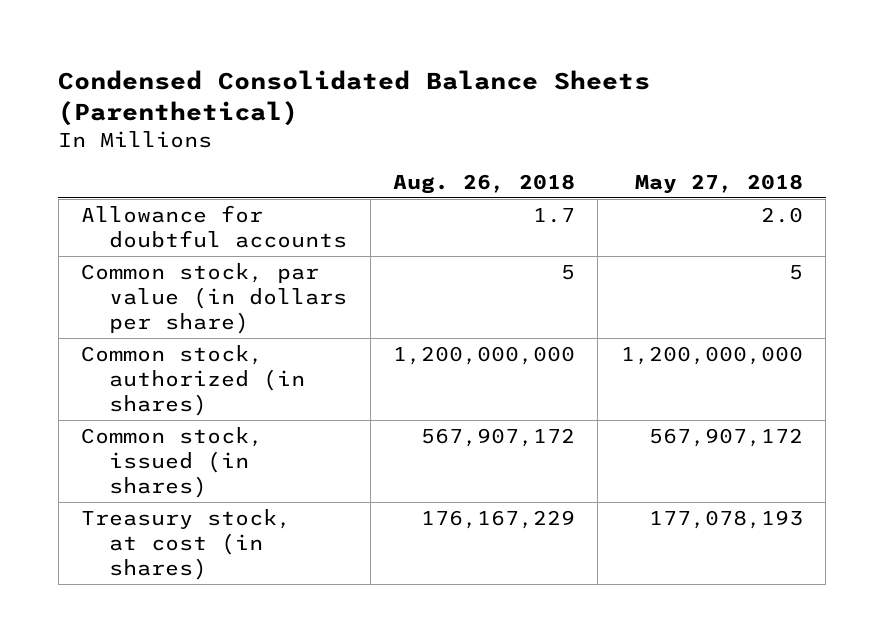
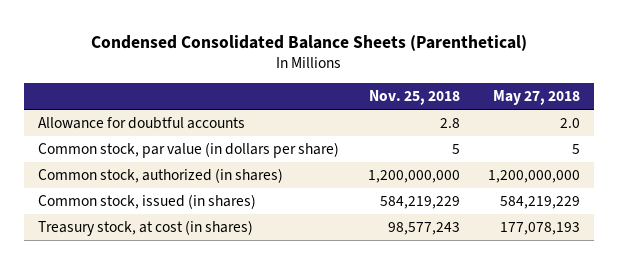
[393,174,576,195] Aug. 26, 2018 -> none
none -> [368,90,460,106] Nov. 25, 2018
[648,427,803,447] 567,907,172 -> [500,195,581,209] 584,219,229

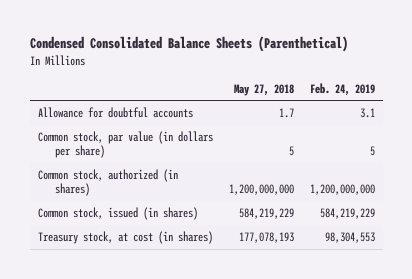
[368,90,460,106] Nov. 25, 2018 -> none
none -> [309,82,375,96] Feb. 24, 2019
[560,117,581,128] 2.0 -> [278,108,294,119] 1.7

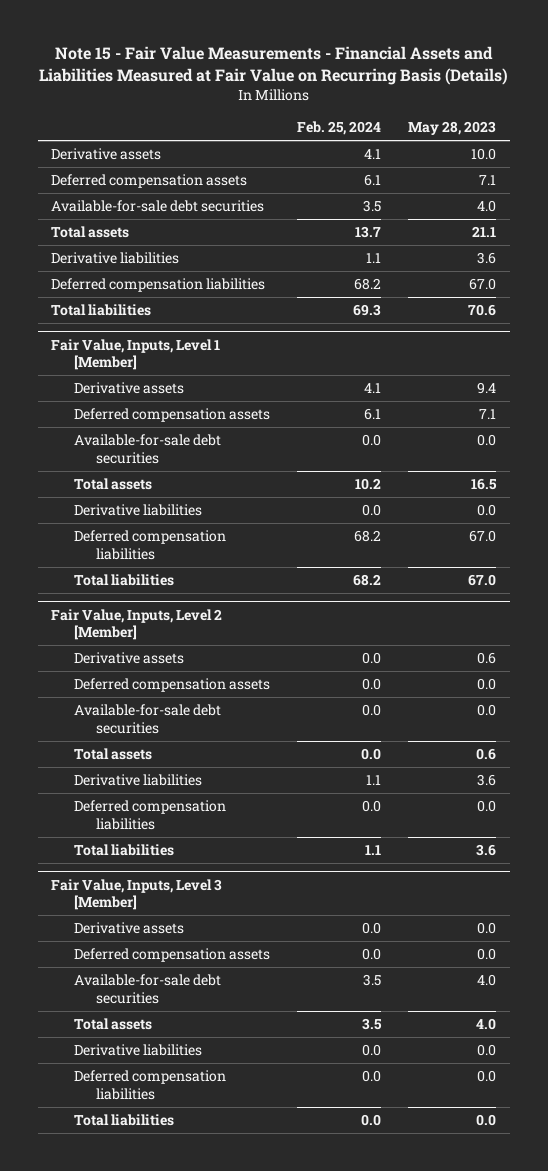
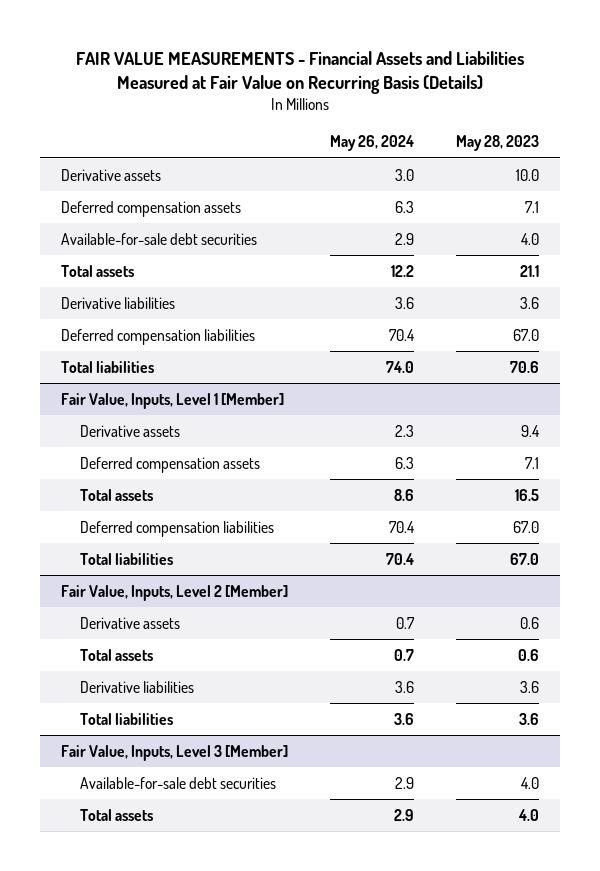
[38,46,508,86] Note 15 - Fair Value Measurements - Financial Assets and Liabilities Measured at Fair Value on Recurring Basis (Details) -> [76,50,525,94] FAIR VALUE MEASUREMENTS - Financial Assets and Liabilities Measured at Fair Value on Recurring Basis (Details)
[297,121,382,136] Feb. 25, 2024 -> none
none -> [330,135,415,152] May 26, 2024
[73,434,221,464] Available-for-sale debt securities -> none
[73,504,202,517] Derivative liabilities -> none
[73,678,270,693] Deferred compensation assets -> none
[73,704,221,734] Available-for-sale debt securities -> none
[73,800,226,830] Deferred compensation liabilities -> none
[73,922,184,935] Derivative assets -> none
[73,948,270,963] Deferred compensation assets -> none
[73,1044,202,1057] Derivative liabilities -> none
[73,1070,226,1100] Deferred compensation liabilities -> none
[73,1114,174,1127] Total liabilities -> none

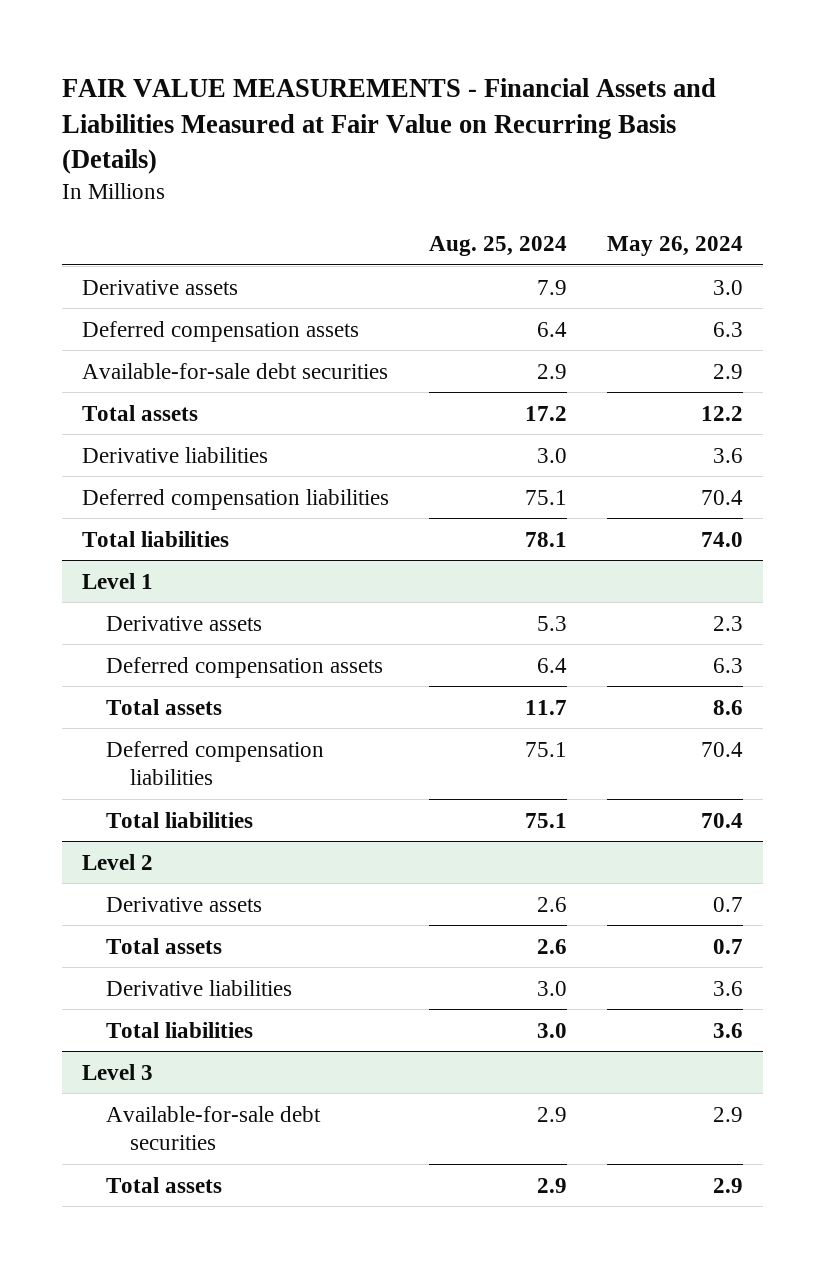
[456,135,540,152] May 28, 2023 -> none
none -> [428,235,567,256] Aug. 25, 2024
[61,392,285,409] Fair Value, Inputs, Level 1 [Member] -> [81,572,153,589] Level 1
[61,584,289,601] Fair Value, Inputs, Level 2 [Member] -> [81,853,153,870] Level 2
[61,744,289,761] Fair Value, Inputs, Level 3 [Member] -> [81,1063,153,1080] Level 3

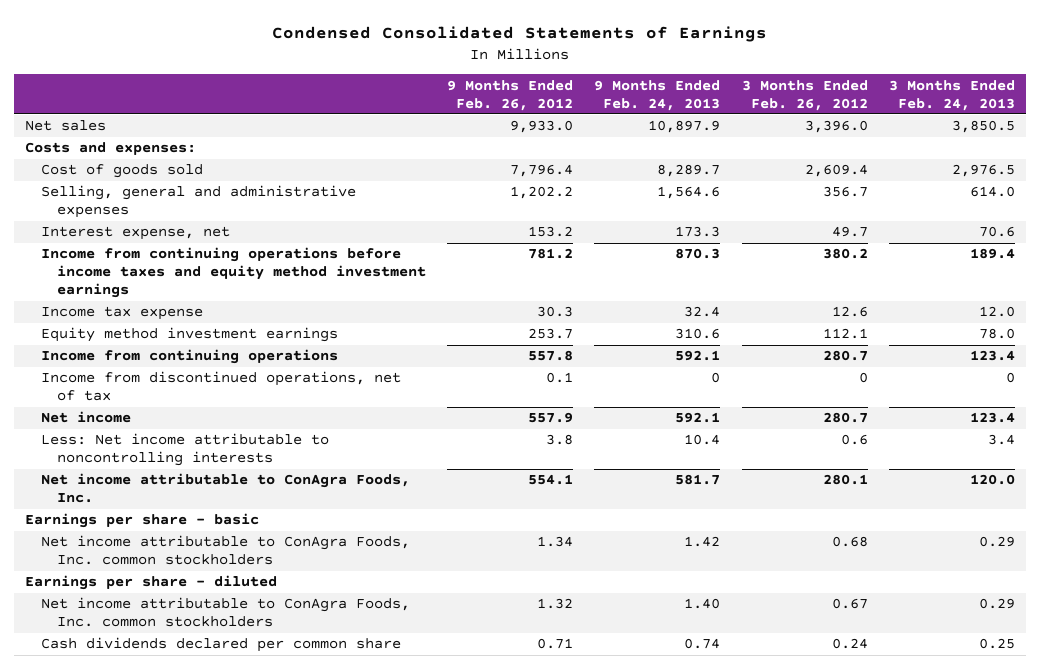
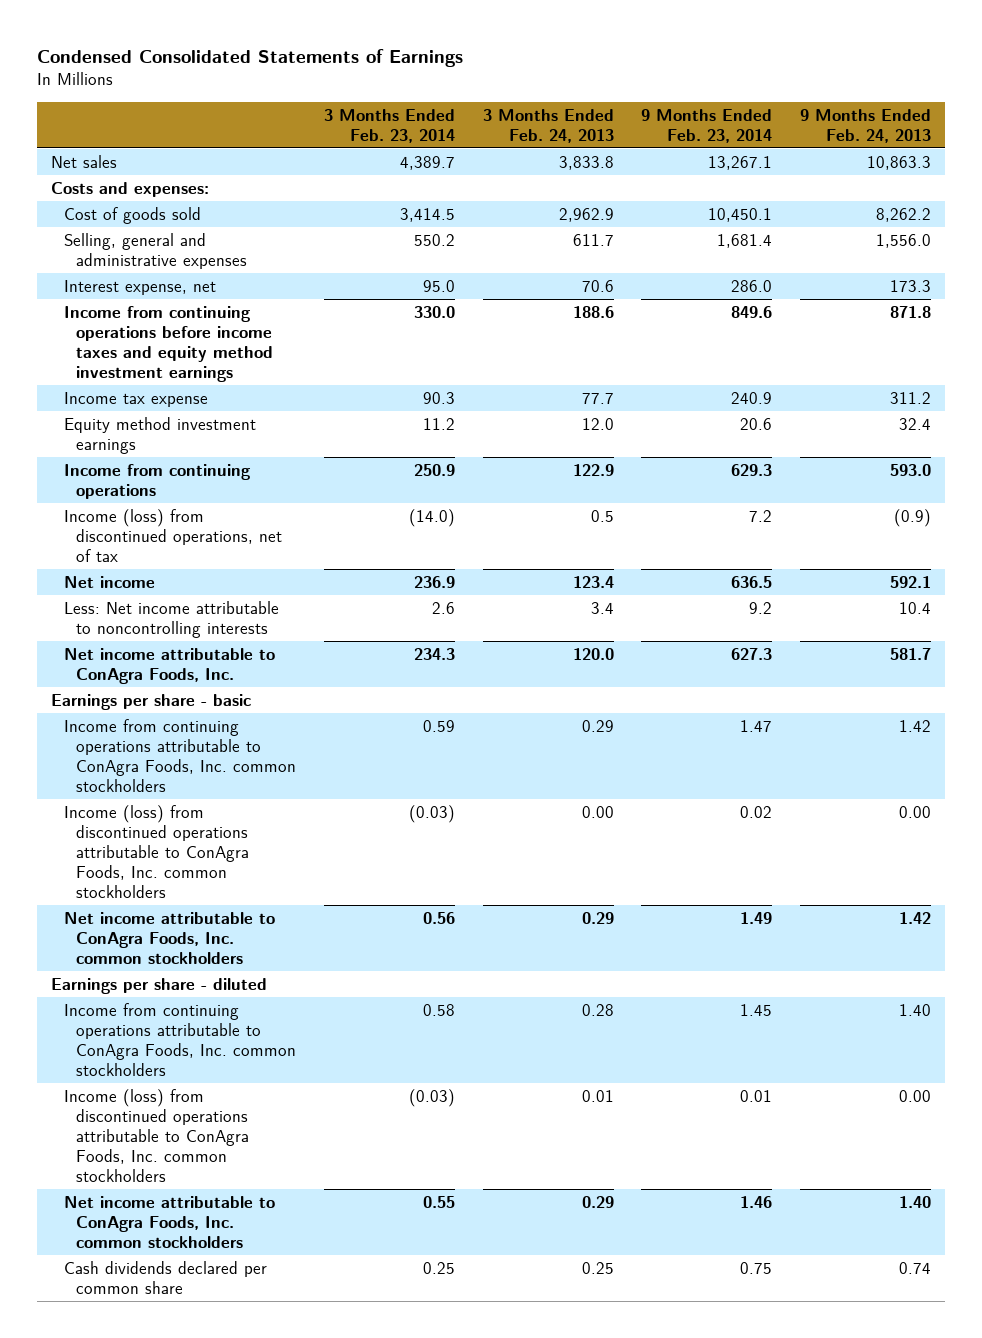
[446,79,573,111] 9 Months Ended Feb. 26, 2012 -> none
[741,79,868,111] 3 Months Ended Feb. 26, 2012 -> none
none -> [323,108,455,143] 3 Months Ended Feb. 23, 2014
none -> [641,108,773,143] 9 Months Ended Feb. 23, 2014
[648,120,721,134] 10,897.9 -> [867,155,932,170] 10,863.3
[951,120,1015,134] 3,850.5 -> [558,155,614,170] 3,833.8
[657,164,721,178] 8,289.7 -> [876,207,932,222] 8,262.2
[951,164,1015,178] 2,976.5 -> [558,207,614,222] 2,962.9
[657,186,721,200] 1,564.6 -> [876,233,932,248] 1,556.0
[969,186,1015,198] 614.0 -> [572,233,614,246] 611.7
[675,248,721,260] 870.3 -> [890,305,932,318] 871.8
[969,248,1015,260] 189.4 -> [572,305,614,318] 188.6
[684,306,721,318] 32.4 -> [890,391,932,404] 311.2
[978,306,1015,318] 12.0 -> [581,392,614,404] 77.7
[675,328,721,340] 310.6 -> [899,417,932,430] 32.4
[978,328,1015,340] 78.0 -> [581,417,614,430] 12.0
[675,350,721,362] 592.1 -> [890,463,932,476] 593.0
[969,350,1015,362] 123.4 -> [572,463,614,476] 122.9
[40,371,401,402] Income from discontinued operations, net of tax -> [63,508,283,562] Income (loss) from discontinued operations, net of tax
[711,372,721,384] 0 -> [894,508,932,527] (0.9)
[1005,372,1015,384] 0 -> [590,509,614,522] 0.5
none -> [63,718,297,793] Income from continuing operations attributable to ConAgra Foods, Inc. common stockholders
none -> [63,804,250,899] Income (loss) from discontinued operations attributable to ConAgra Foods, Inc. common stockholders
none -> [63,1002,297,1077] Income from continuing operations attributable to ConAgra Foods, Inc. common stockholders
none -> [63,1088,250,1183] Income (loss) from discontinued operations attributable to ConAgra Foods, Inc. common stockholders

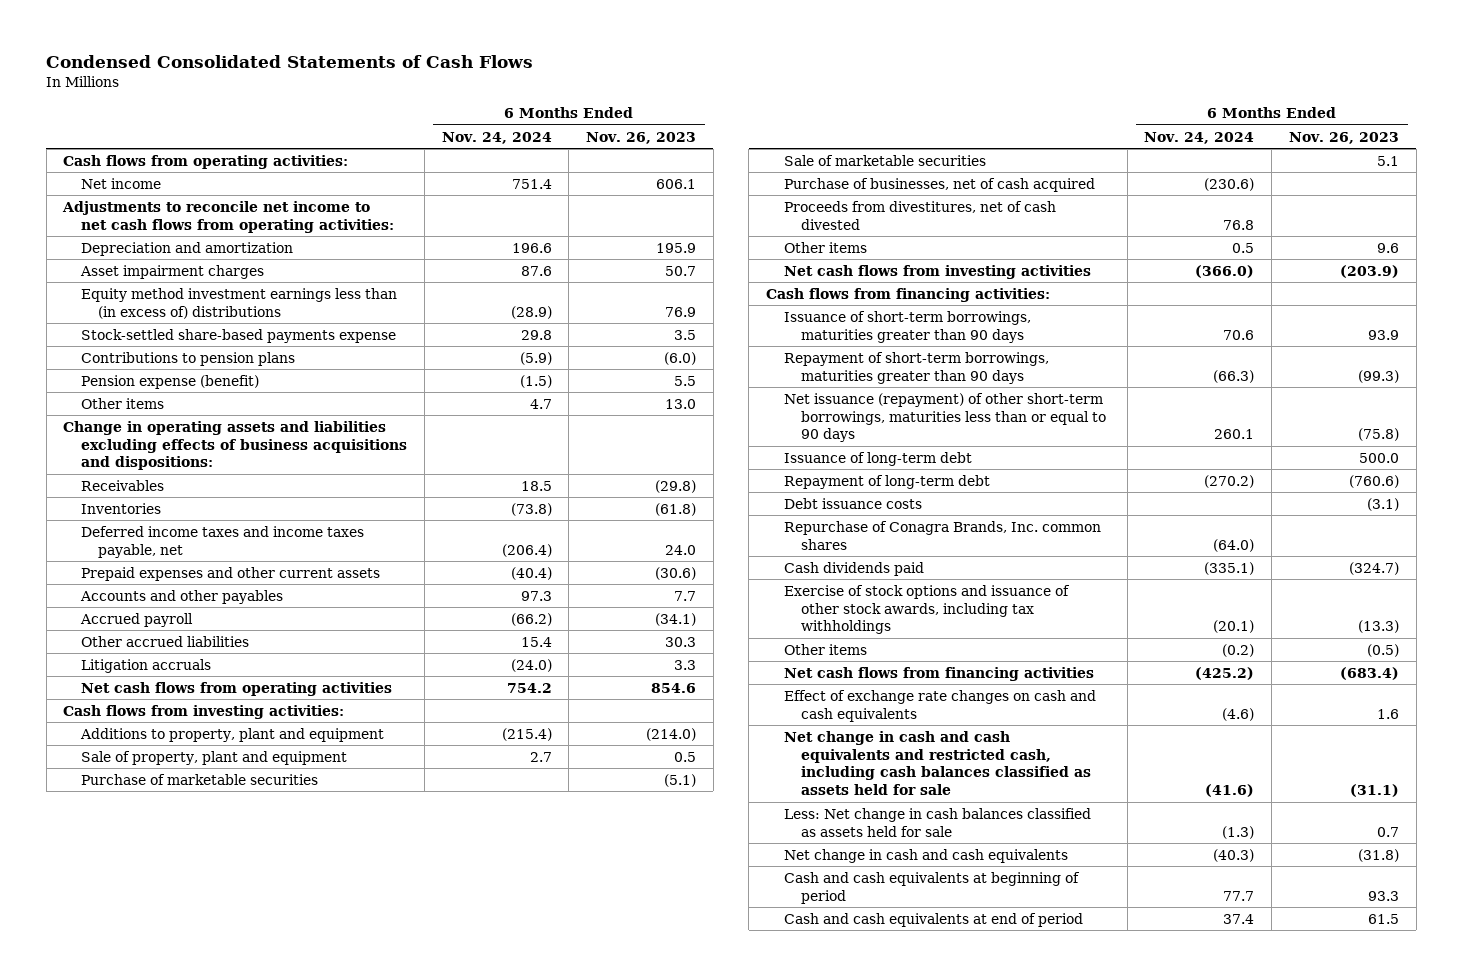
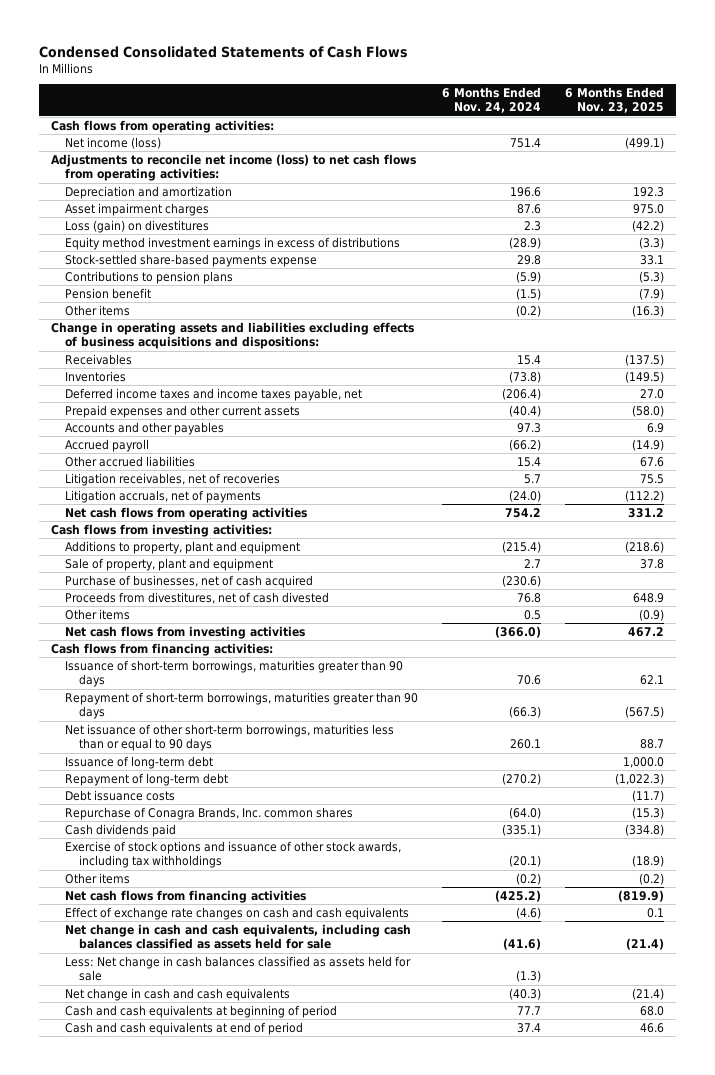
[586,131,697,144] Nov. 26, 2023 -> none
none -> [564,87,664,114] 6 Months Ended Nov. 23, 2025
[80,177,161,189] Net income -> [64,136,161,149] Net income (loss)
[62,200,394,233] Adjustments to reconcile net income to net cash flows from operating activities: -> [51,153,417,182] Adjustments to reconcile net income (loss) to net cash flows from operating activities:
none -> [64,219,209,233] Loss (gain) on divestitures
[80,287,397,319] Equity method investment earnings less than (in excess of) distributions -> [64,236,400,250] Equity method investment earnings in excess of distributions
[80,374,259,389] Pension expense (benefit) -> [64,287,151,299] Pension benefit
[529,398,552,409] 4.7 -> [515,304,541,317] (0.2)
[520,480,552,491] 18.5 -> [516,354,541,365] 15.4
none -> [64,472,280,486] Litigation receivables, net of recoveries
[80,658,211,673] Litigation accruals -> [64,489,261,503] Litigation accruals, net of payments
[80,773,318,785] Purchase of marketable securities -> none
[783,154,986,166] Sale of marketable securities -> none
[783,392,1107,443] Net issuance (repayment) of other short-term borrowings, maturities less than or equal to 90 days -> [64,723,394,752] Net issuance of other short-term borrowings, maturities less than or equal to 90 days
[783,730,1092,796] Net change in cash and cash equivalents and restricted cash, including cash balances classified as assets held for sale -> [64,923,411,950] Net change in cash and cash equivalents, including cash balances classified as assets held for sale

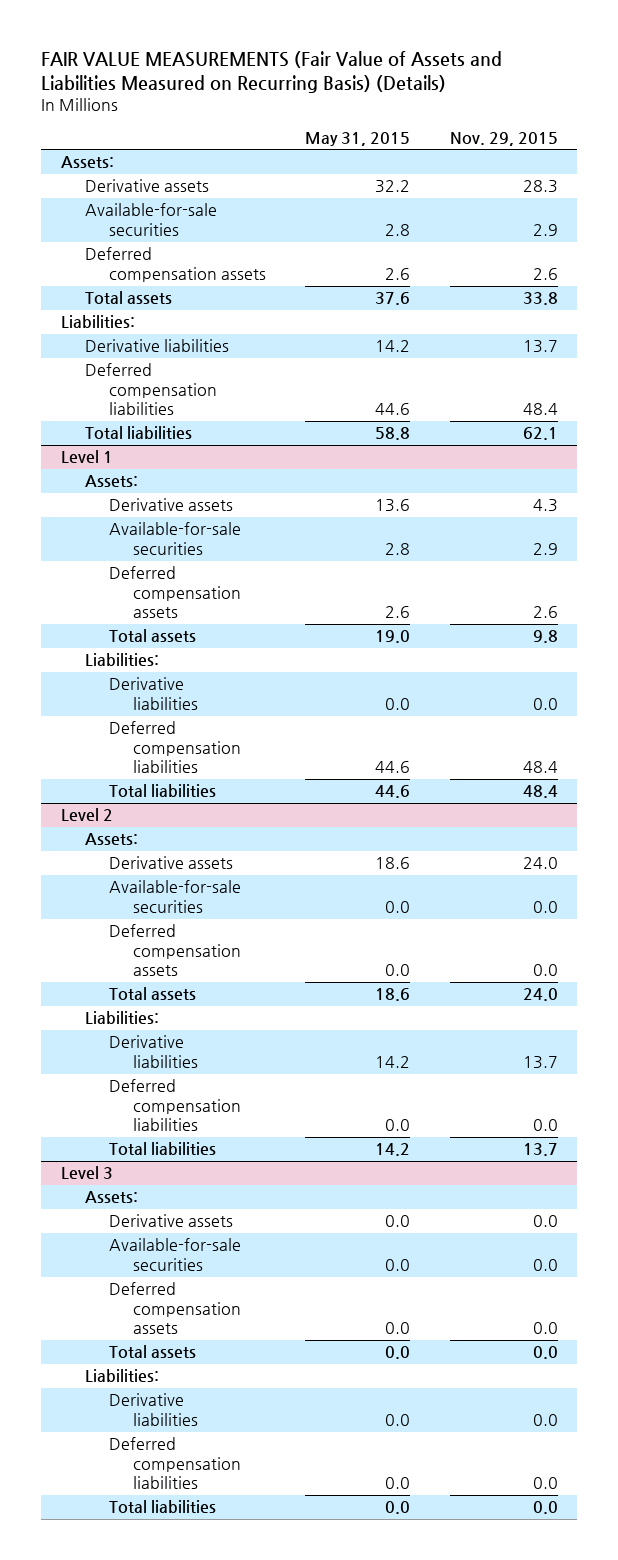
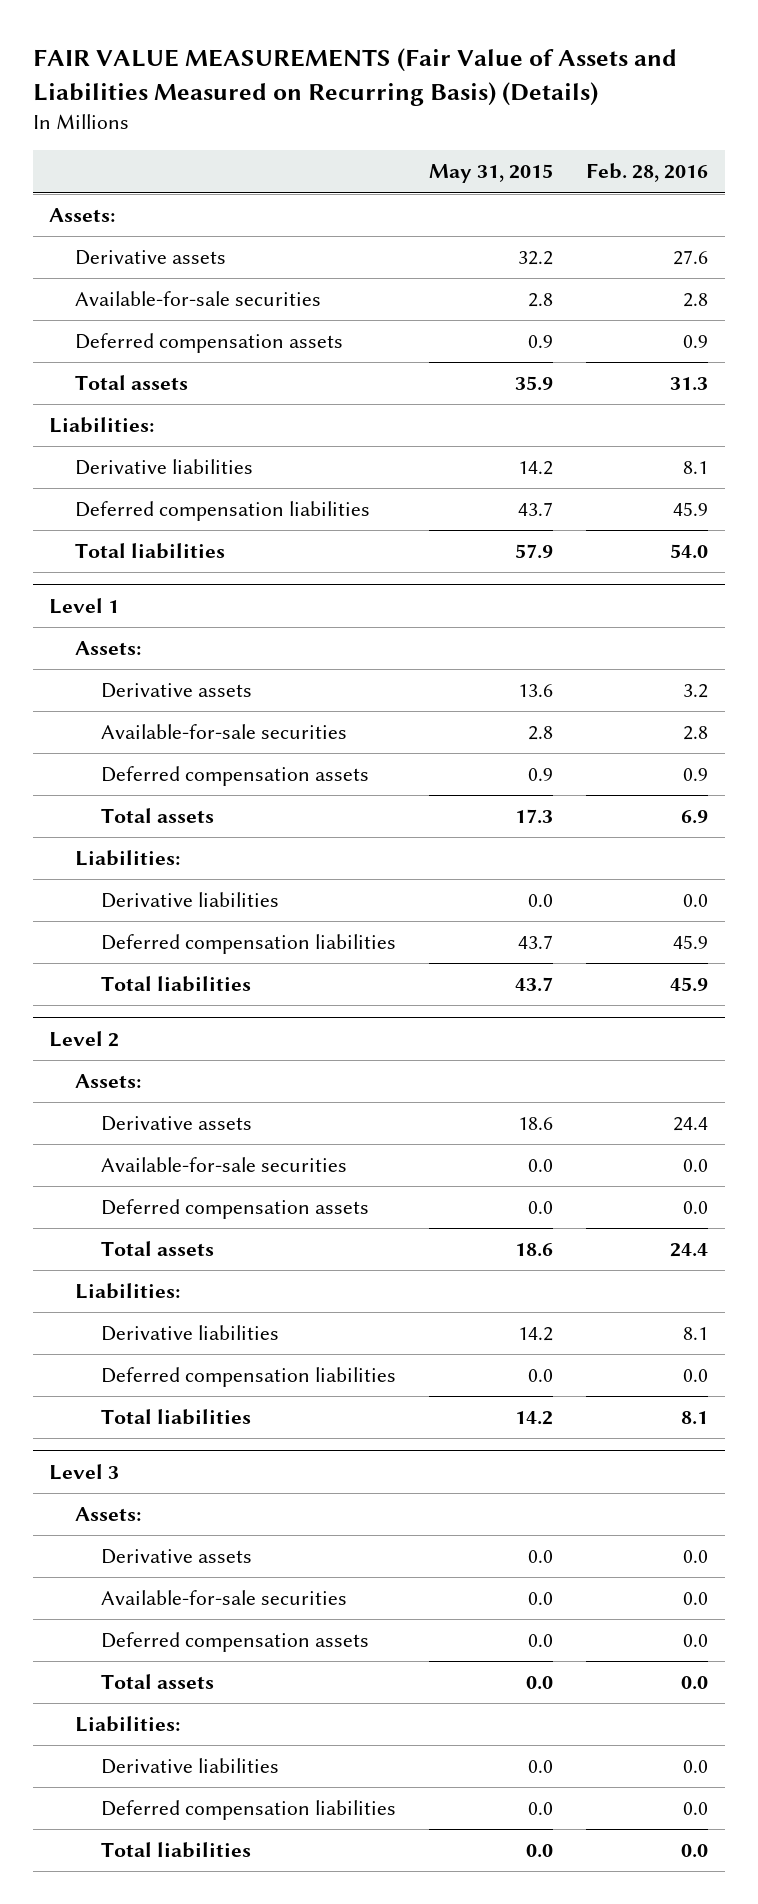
[449,131,558,146] Nov. 29, 2015 -> none
none -> [586,163,709,183] Feb. 28, 2016
[385,267,411,280] 2.6 -> [528,335,554,349] 0.9
[375,292,411,306] 37.6 -> [515,376,554,392] 35.9
[375,403,411,416] 44.6 -> [518,502,554,517] 43.7
[375,427,411,441] 58.8 -> [515,544,554,560] 57.9
[385,606,411,619] 2.6 -> [528,768,554,782] 0.9
[375,630,411,644] 19.0 -> [515,809,554,825] 17.3
[375,761,411,774] 44.6 -> [518,935,554,950] 43.7
[375,785,411,799] 44.6 -> [515,977,554,993] 43.7

